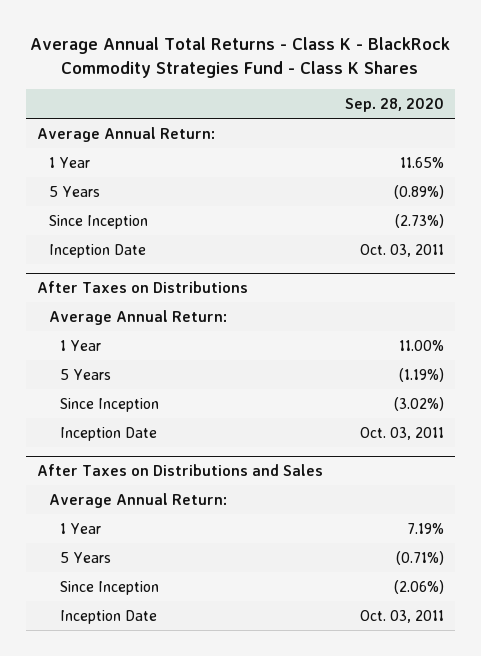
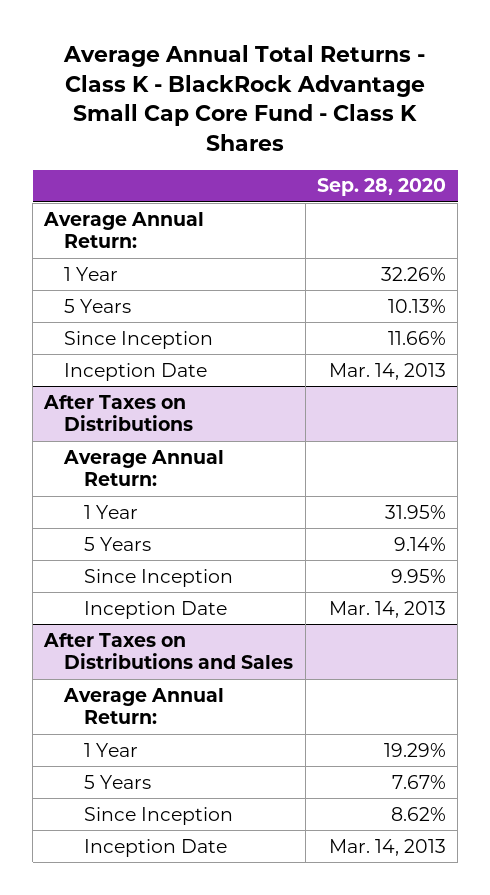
[30,37,451,78] Average Annual Total Returns - Class K - BlackRock Commodity Strategies Fund - Class K Shares -> [63,45,426,151] Average Annual Total Returns - Class K - BlackRock Advantage Small Cap Core Fund - Class K Shares
[399,156,444,168] 11.65% -> [380,266,446,281] 32.26%
[393,184,444,199] (0.89%) -> [387,298,446,313] 10.13%
[394,213,444,228] (2.73%) -> [387,330,446,345] 11.66%
[359,243,444,257] Oct. 03, 2011 -> [328,362,446,380] Mar. 14, 2013
[398,339,444,351] 11.00% -> [384,504,446,519] 31.95%
[398,367,444,382] (1.19%) -> [393,536,446,551] 9.14%
[393,396,444,411] (3.02%) -> [390,568,446,583] 9.95%
[359,426,444,440] Oct. 03, 2011 -> [328,600,446,618] Mar. 14, 2013
[406,522,444,534] 7.19% -> [383,742,446,757] 19.29%
[395,550,444,565] (0.71%) -> [391,774,446,789] 7.67%
[393,579,444,594] (2.06%) -> [390,806,446,821] 8.62%
[359,609,444,623] Oct. 03, 2011 -> [328,838,446,856] Mar. 14, 2013

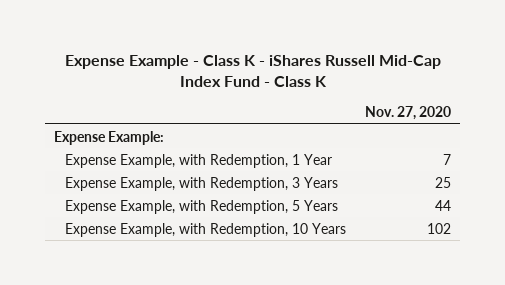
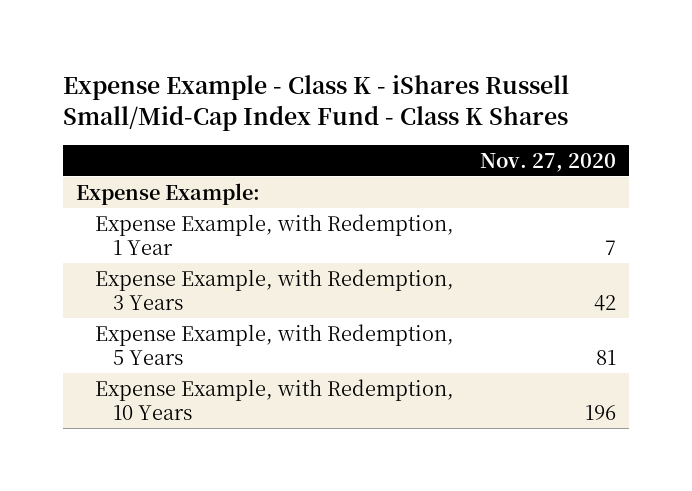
[64,55,441,88] Expense Example - Class K - iShares Russell Mid-Cap Index Fund - Class K -> [63,75,570,131] Expense Example - Class K - iShares Russell Small/Mid-Cap Index Fund - Class K Shares
[434,176,451,188] 25 -> [593,295,616,312] 42
[434,199,451,211] 44 -> [595,350,616,366] 81
[426,222,451,234] 102 -> [584,405,616,421] 196

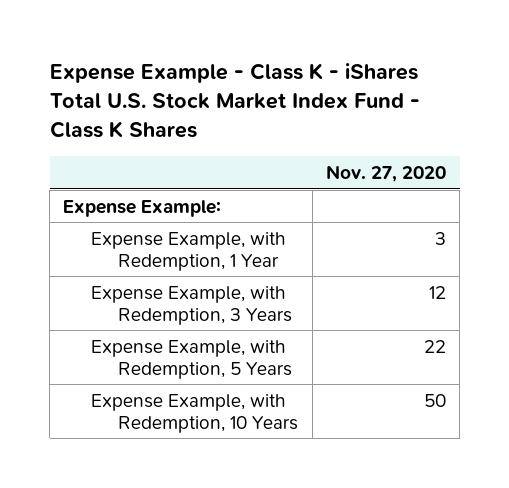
[63,75,570,131] Expense Example - Class K - iShares Russell Small/Mid-Cap Index Fund - Class K Shares -> [49,62,420,139] Expense Example - Class K - iShares Total U.S. Stock Market Index Fund - Class K Shares
[604,240,616,256] 7 -> [434,231,446,245] 3
[593,295,616,312] 42 -> [428,285,446,299] 12
[595,350,616,366] 81 -> [423,339,446,353] 22
[584,405,616,421] 196 -> [423,393,446,407] 50

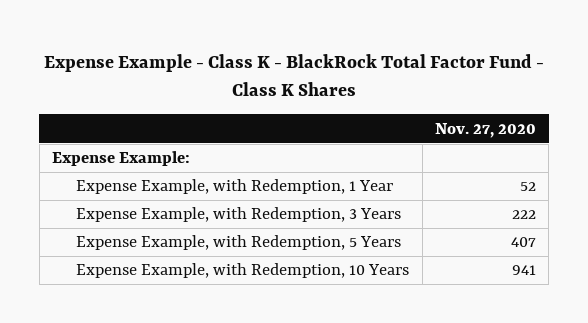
[49,62,420,139] Expense Example - Class K - iShares Total U.S. Stock Market Index Fund - Class K Shares -> [43,53,544,97] Expense Example - Class K - BlackRock Total Factor Fund - Class K Shares
[434,231,446,245] 3 -> [519,182,536,192] 52
[428,285,446,299] 12 -> [511,210,536,220] 222
[423,339,446,353] 22 -> [510,237,536,248] 407
[423,393,446,407] 50 -> [511,265,536,276] 941

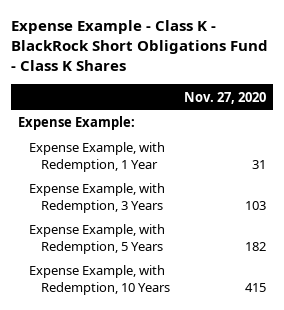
[43,53,544,97] Expense Example - Class K - BlackRock Total Factor Fund - Class K Shares -> [10,19,268,72] Expense Example - Class K - BlackRock Short Obligations Fund - Class K Shares
[519,182,536,192] 52 -> [252,159,267,169] 31
[511,210,536,220] 222 -> [245,200,267,210] 103
[510,237,536,248] 407 -> [245,241,267,251] 182
[511,265,536,276] 941 -> [245,282,267,292] 415

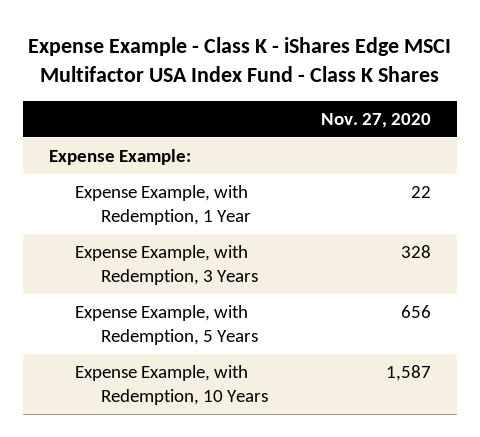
[10,19,268,72] Expense Example - Class K - BlackRock Short Obligations Fund - Class K Shares -> [28,36,452,83] Expense Example - Class K - iShares Edge MSCI Multifactor USA Index Fund - Class K Shares
[252,159,267,169] 31 -> [410,185,431,198] 22
[245,200,267,210] 103 -> [400,244,431,258] 328
[245,241,267,251] 182 -> [400,304,431,318] 656
[245,282,267,292] 415 -> [385,364,431,381] 1,587

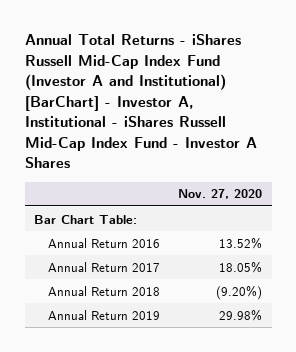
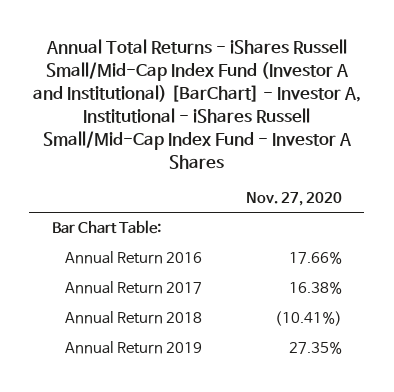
[24,34,257,169] Annual Total Returns - iShares Russell Mid-Cap Index Fund (Investor A and Institutional) [BarChart] - Investor A, Institutional - iShares Russell Mid-Cap Index Fund - Investor A Shares -> [32,38,361,169] Annual Total Returns - iShares Russell Small/Mid-Cap Index Fund (Investor A and Institutional) [BarChart] - Investor A, Institutional - iShares Russell Small/Mid-Cap Index Fund - Investor A Shares
[219,236,263,249] 13.52% -> [289,251,343,265] 17.66%
[219,260,263,273] 18.05% -> [289,281,343,295] 16.38%
[216,284,263,300] (9.20%) -> [275,311,343,327] (10.41%)
[219,308,263,321] 29.98% -> [289,341,343,355] 27.35%

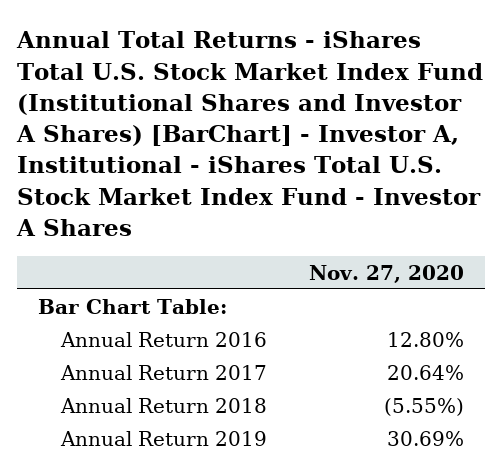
[32,38,361,169] Annual Total Returns - iShares Russell Small/Mid-Cap Index Fund (Investor A and Institutional) [BarChart] - Investor A, Institutional - iShares Russell Small/Mid-Cap Index Fund - Investor A Shares -> [16,31,484,236] Annual Total Returns - iShares Total U.S. Stock Market Index Fund (Institutional Shares and Investor A Shares) [BarChart] - Investor A, Institutional - iShares Total U.S. Stock Market Index Fund - Investor A Shares
[289,251,343,265] 17.66% -> [386,331,464,347] 12.80%
[289,281,343,295] 16.38% -> [386,364,464,380] 20.64%
[275,311,343,327] (10.41%) -> [383,397,464,416] (5.55%)
[289,341,343,355] 27.35% -> [386,430,464,446] 30.69%

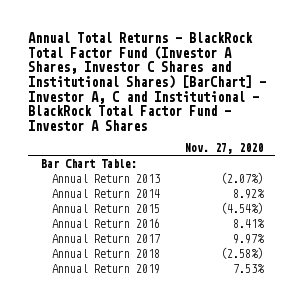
[16,31,484,236] Annual Total Returns - iShares Total U.S. Stock Market Index Fund (Institutional Shares and Investor A Shares) [BarChart] - Investor A, Institutional - iShares Total U.S. Stock Market Index Fund - Investor A Shares -> [28,31,267,131] Annual Total Returns - BlackRock Total Factor Fund (Investor A Shares, Investor C Shares and Institutional Shares) [BarChart] - Investor A, C and Institutional - BlackRock Total Factor Fund - Investor A Shares
none -> [52,173,161,183] Annual Return 2013
none -> [52,188,161,198] Annual Return 2014
none -> [52,203,161,213] Annual Return 2015
[386,331,464,347] 12.80% -> [232,218,265,228] 8.41%
[386,364,464,380] 20.64% -> [232,233,265,244] 9.97%
[383,397,464,416] (5.55%) -> [220,246,263,259] (2.58%)
[386,430,464,446] 30.69% -> [232,263,265,273] 7.53%

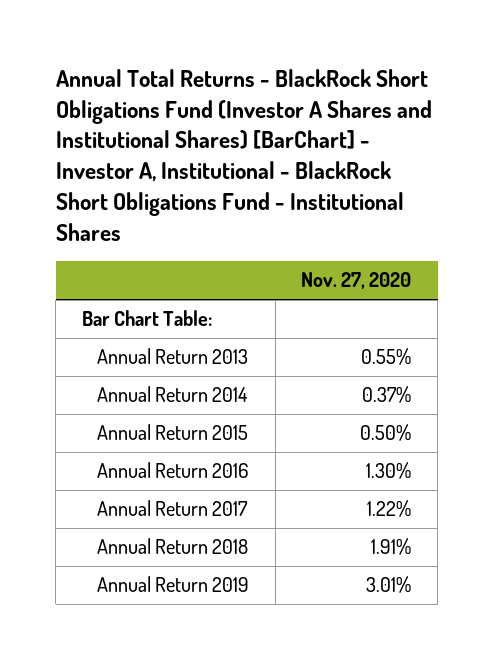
[28,31,267,131] Annual Total Returns - BlackRock Total Factor Fund (Investor A Shares, Investor C Shares and Institutional Shares) [BarChart] - Investor A, C and Institutional - BlackRock Total Factor Fund - Investor A Shares -> [55,68,432,242] Annual Total Returns - BlackRock Short Obligations Fund (Investor A Shares and Institutional Shares) [BarChart] - Investor A, Institutional - BlackRock Short Obligations Fund - Institutional Shares
[220,171,263,184] (2.07%) -> [361,348,412,366] 0.55%
[232,188,265,199] 8.92% -> [362,386,412,404] 0.37%
[220,201,263,214] (4.54%) -> [360,424,412,442] 0.50%
[232,218,265,228] 8.41% -> [366,462,412,480] 1.30%
[232,233,265,244] 9.97% -> [367,500,412,518] 1.22%
[220,246,263,259] (2.58%) -> [371,538,412,556] 1.91%
[232,263,265,273] 7.53% -> [366,576,412,594] 3.01%

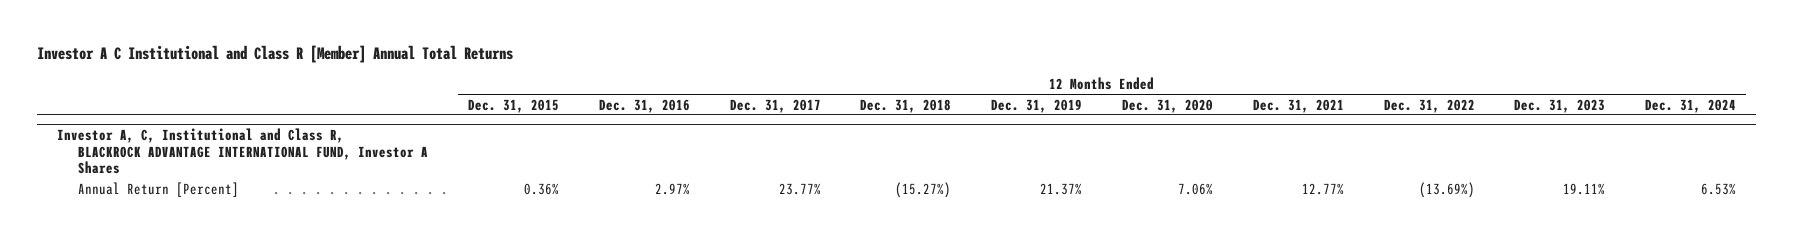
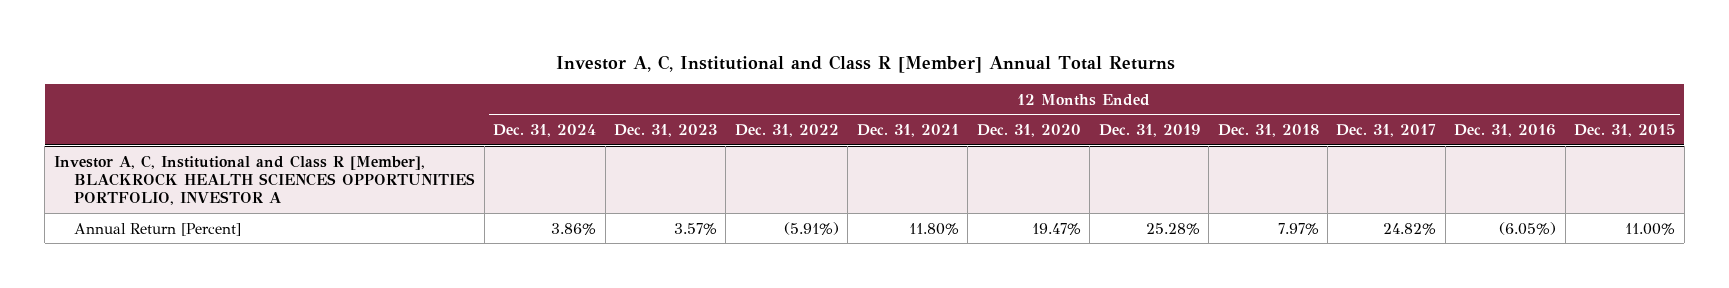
[36,45,513,64] Investor A C Institutional and Class R [Member] Annual Total Returns -> [555,54,1175,73] Investor A, C, Institutional and Class R [Member] Annual Total Returns
[56,127,429,175] Investor A, C, Institutional and Class R, BLACKROCK ADVANTAGE INTERNATIONAL FUND, Investor A Shares -> none
none -> [53,154,476,206] Investor A, C, Institutional and Class R [Member], BLACKROCK HEALTH SCIENCES OPPORTUNITIES PORTFOLIO, INVESTOR A
[524,183,560,196] 0.36% -> [1625,222,1676,235] 11.00%
[654,183,690,196] 2.97% -> [1499,221,1557,235] (6.05%)
[778,183,821,196] 23.77% -> [1383,222,1437,235] 24.82%
[895,182,952,199] (15.27%) -> [1277,222,1319,235] 7.97%
[1040,183,1083,196] 21.37% -> [1145,222,1200,235] 25.28%
[1178,183,1214,196] 7.06% -> [1031,222,1081,235] 19.47%
[1301,183,1344,196] 12.77% -> [908,222,959,235] 11.80%
[1418,182,1475,199] (13.69%) -> [783,221,839,235] (5.91%)
[1563,183,1606,196] 19.11% -> [673,222,717,235] 3.57%
[1701,183,1737,196] 6.53% -> [551,222,597,235] 3.86%

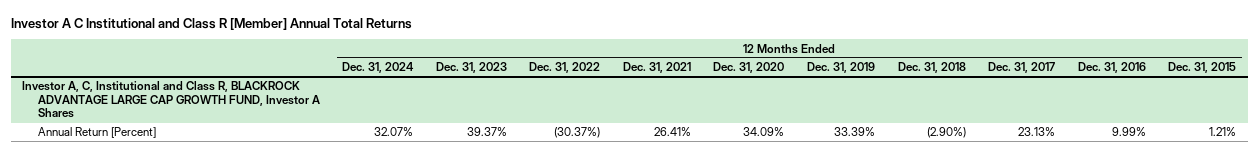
[555,54,1175,73] Investor A, C, Institutional and Class R [Member] Annual Total Returns -> [10,18,412,31] Investor A C Institutional and Class R [Member] Annual Total Returns
[53,154,476,206] Investor A, C, Institutional and Class R [Member], BLACKROCK HEALTH SCIENCES OPPORTUNITIES PORTFOLIO, INVESTOR A -> none
none -> [21,81,320,119] Investor A, C, Institutional and Class R, BLACKROCK ADVANTAGE LARGE CAP GROWTH FUND, Investor A Shares
[551,222,597,235] 3.86% -> [374,127,414,137] 32.07%
[673,222,717,235] 3.57% -> [466,127,507,137] 39.37%
[783,221,839,235] (5.91%) -> [554,127,601,139] (30.37%)
[908,222,959,235] 11.80% -> [653,127,691,137] 26.41%
[1031,222,1081,235] 19.47% -> [743,127,785,137] 34.09%
[1145,222,1200,235] 25.28% -> [834,127,876,137] 33.39%
[1277,222,1319,235] 7.97% -> [926,127,966,139] (2.90%)
[1383,222,1437,235] 24.82% -> [1018,127,1056,137] 23.13%
[1499,221,1557,235] (6.05%) -> [1111,127,1146,137] 9.99%
[1625,222,1676,235] 11.00% -> [1209,127,1237,137] 1.21%

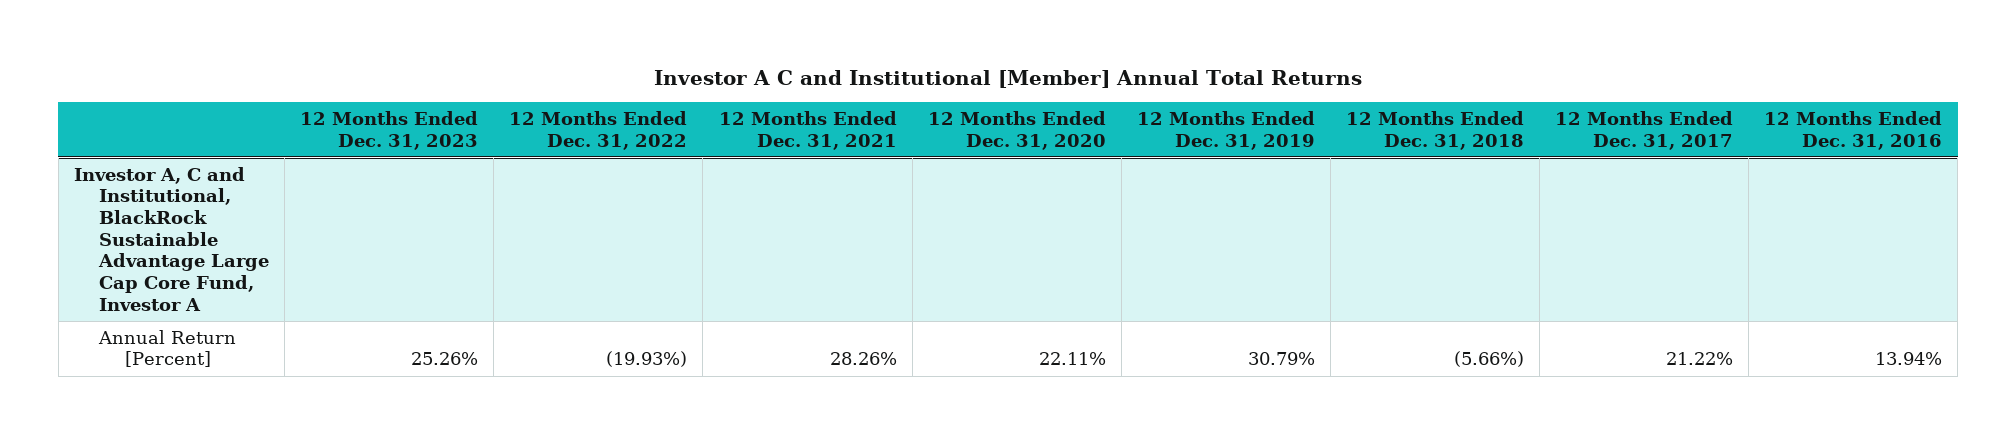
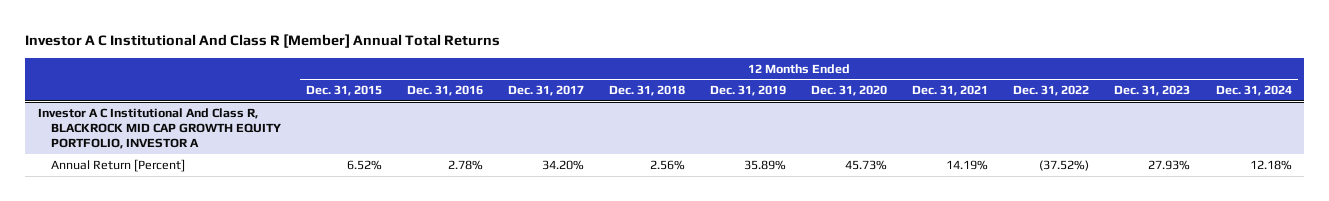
[653,69,1362,88] Investor A C and Institutional [Member] Annual Total Returns -> [25,33,501,48] Investor A C Institutional And Class R [Member] Annual Total Returns
none -> [305,85,382,97] Dec. 31, 2015
none -> [1215,85,1292,97] Dec. 31, 2024
[73,166,270,311] Investor A, C and Institutional, BlackRock Sustainable Advantage Large Cap Core Fund, Investor A -> none
none -> [37,107,281,149] Investor A C Institutional And Class R, BLACKROCK MID CAP GROWTH EQUITY PORTFOLIO, INVESTOR A
[411,352,479,366] 25.26% -> [1148,159,1191,170] 27.93%
[606,351,688,368] (19.93%) -> [1039,159,1090,171] (37.52%)
[829,352,897,366] 28.26% -> [946,159,989,170] 14.19%
[1038,352,1106,366] 22.11% -> [845,159,888,170] 45.73%
[1247,352,1315,366] 30.79% -> [744,159,787,170] 35.89%
[1453,351,1524,368] (5.66%) -> [650,159,686,170] 2.56%
[1665,352,1733,366] 21.22% -> [542,159,585,170] 34.20%
[1875,352,1943,366] 13.94% -> [447,159,483,170] 2.78%

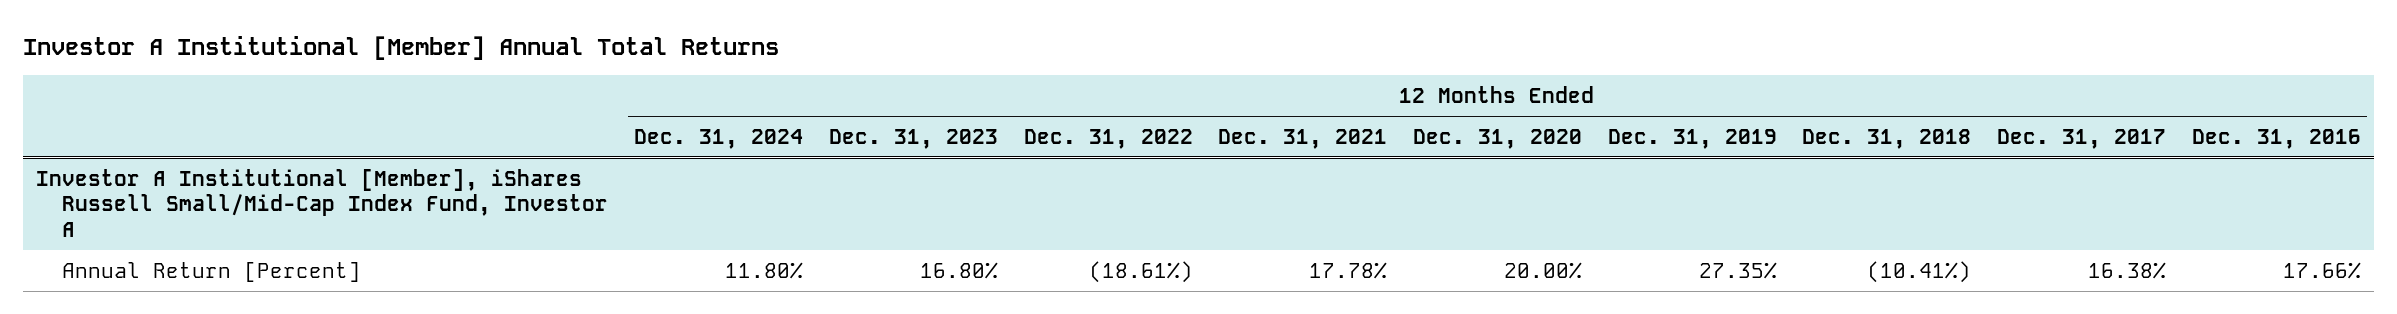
[25,33,501,48] Investor A C Institutional And Class R [Member] Annual Total Returns -> [23,35,780,60] Investor A Institutional [Member] Annual Total Returns
[305,85,382,97] Dec. 31, 2015 -> none
[37,107,281,149] Investor A C Institutional And Class R, BLACKROCK MID CAP GROWTH EQUITY PORTFOLIO, INVESTOR A -> none
none -> [36,168,609,237] Investor A Institutional [Member], iShares Russell Small/Mid-Cap Index Fund, Investor A
[447,159,483,170] 2.78% -> [2282,261,2361,279] 17.66%
[542,159,585,170] 34.20% -> [2088,261,2167,279] 16.38%
[650,159,686,170] 2.56% -> [1867,260,1972,283] (10.41%)
[744,159,787,170] 35.89% -> [1698,261,1777,279] 27.35%
[845,159,888,170] 45.73% -> [1503,261,1582,279] 20.00%
[946,159,989,170] 14.19% -> [1309,261,1388,279] 17.78%
[1039,159,1090,171] (37.52%) -> [1088,260,1193,283] (18.61%)
[1148,159,1191,170] 27.93% -> [919,261,998,279] 16.80%
[1249,159,1292,170] 12.18% -> [725,261,804,279] 11.80%

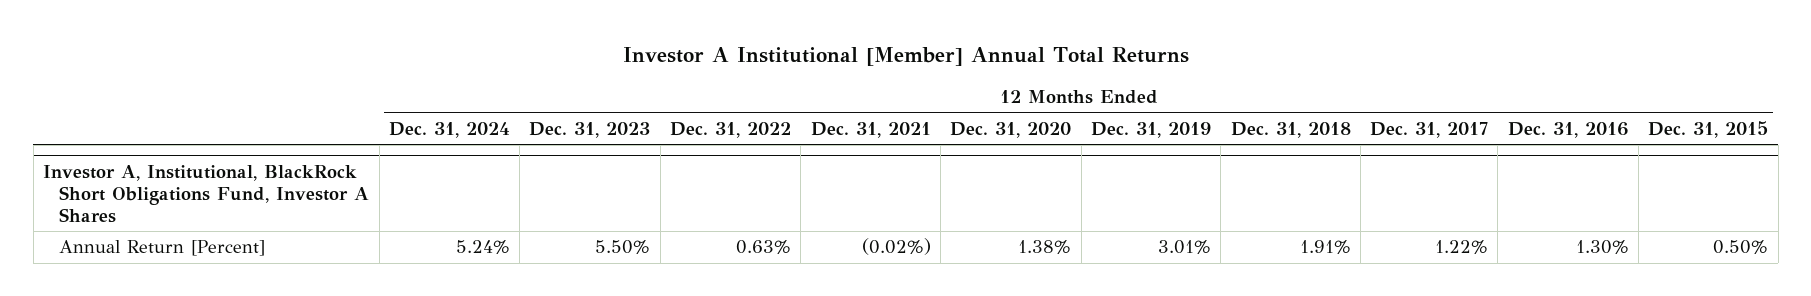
none -> [1648,120,1769,138] Dec. 31, 2015
[36,168,609,237] Investor A Institutional [Member], iShares Russell Small/Mid-Cap Index Fund, Investor A -> none
none -> [43,165,370,223] Investor A, Institutional, BlackRock Short Obligations Fund, Investor A Shares
[725,261,804,279] 11.80% -> [455,240,510,255] 5.24%
[919,261,998,279] 16.80% -> [595,240,651,255] 5.50%
[1088,260,1193,283] (18.61%) -> [736,240,792,255] 0.63%
[1309,261,1388,279] 17.78% -> [861,238,931,256] (0.02%)
[1503,261,1582,279] 20.00% -> [1018,240,1072,255] 1.38%
[1698,261,1777,279] 27.35% -> [1157,240,1211,255] 3.01%
[1867,260,1972,283] (10.41%) -> [1299,240,1351,255] 1.91%
[2088,261,2167,279] 16.38% -> [1435,240,1489,255] 1.22%
[2282,261,2361,279] 17.66% -> [1575,240,1629,255] 1.30%

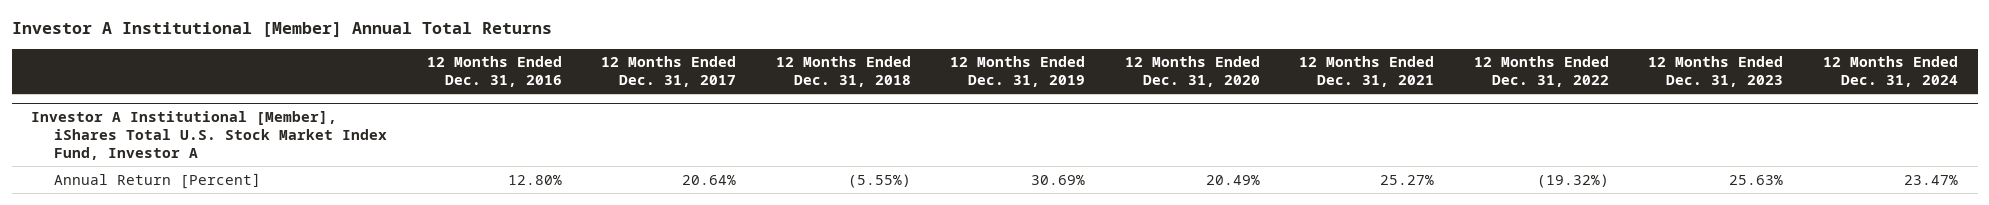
[1648,120,1769,138] Dec. 31, 2015 -> none
[43,165,370,223] Investor A, Institutional, BlackRock Short Obligations Fund, Investor A Shares -> none
none -> [31,110,388,161] Investor A Institutional [Member], iShares Total U.S. Stock Market Index Fund, Investor A
[455,240,510,255] 5.24% -> [1903,174,1958,185] 23.47%
[595,240,651,255] 5.50% -> [1729,174,1784,185] 25.63%
[736,240,792,255] 0.63% -> [1536,173,1609,188] (19.32%)
[861,238,931,256] (0.02%) -> [1380,174,1435,185] 25.27%
[1018,240,1072,255] 1.38% -> [1205,174,1260,185] 20.49%
[1157,240,1211,255] 3.01% -> [1031,174,1086,185] 30.69%
[1299,240,1351,255] 1.91% -> [847,173,911,188] (5.55%)
[1435,240,1489,255] 1.22% -> [682,174,737,185] 20.64%
[1575,240,1629,255] 1.30% -> [507,174,562,185] 12.80%

